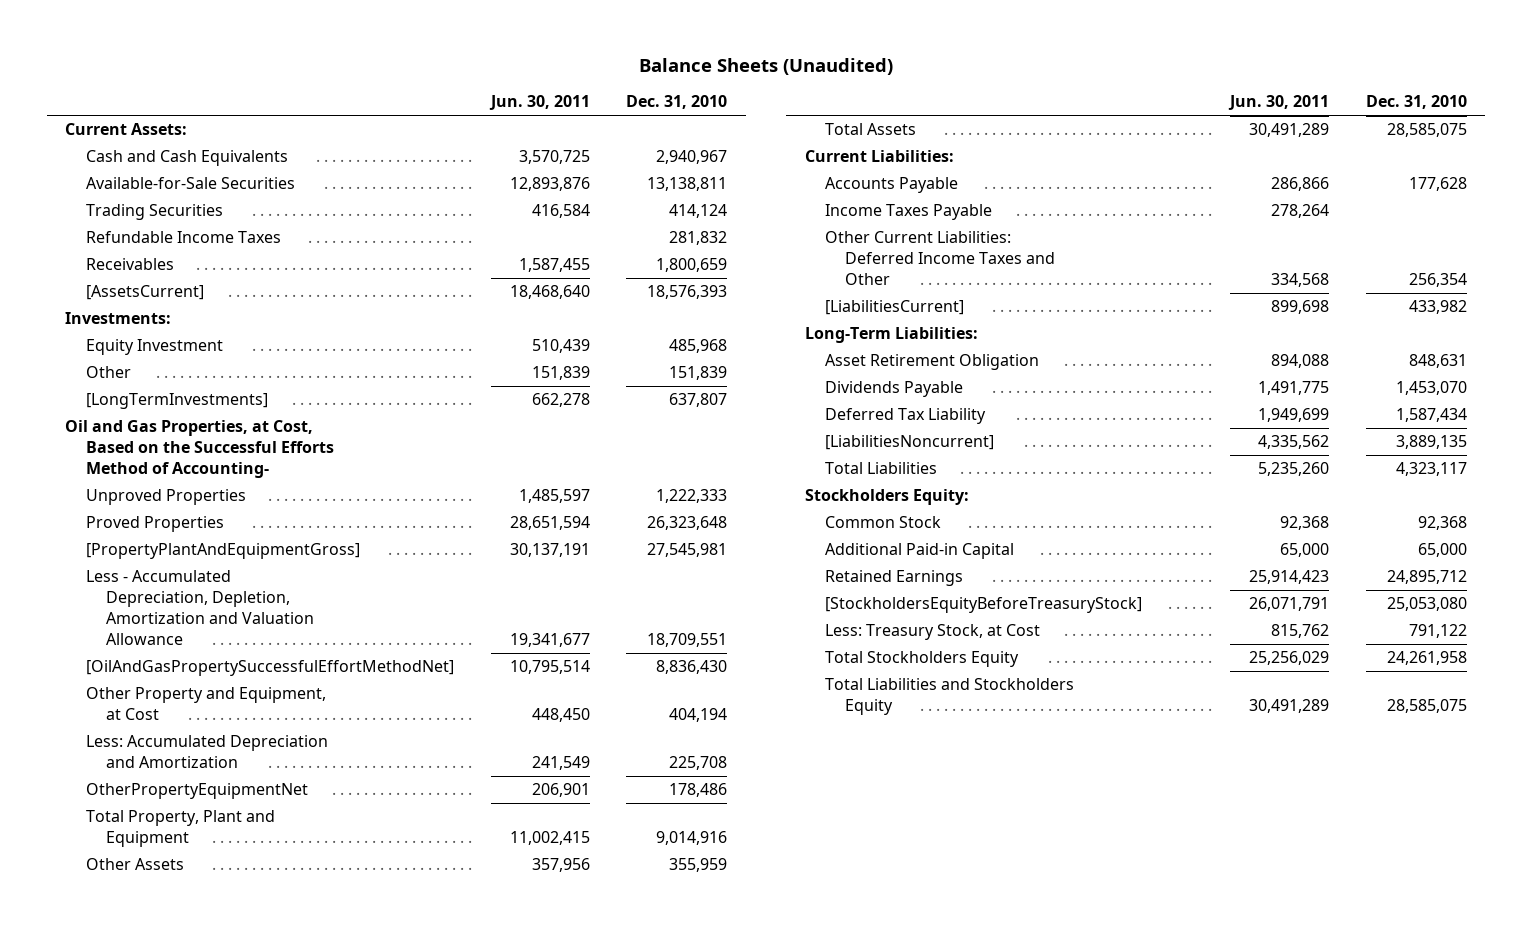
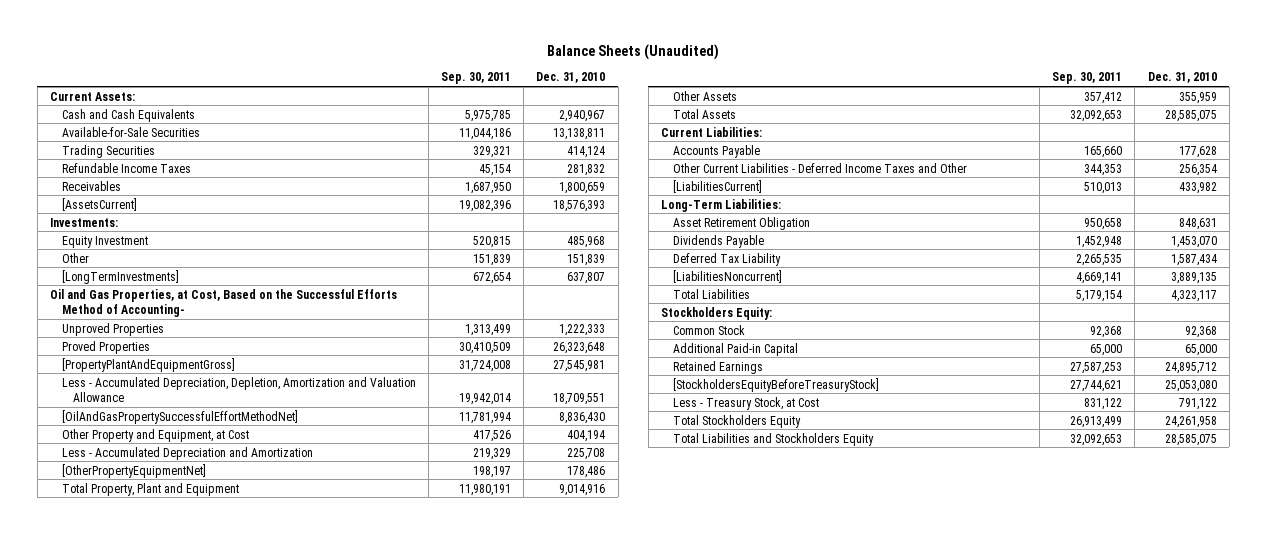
[488,95,590,111] Jun. 30, 2011 -> none
none -> [441,72,512,85] Sep. 30, 2011
[85,735,328,769] Less: Accumulated Depreciation and Amortization -> [61,446,313,460] Less - Accumulated Depreciation and Amortization
[85,783,308,800] OtherPropertyEquipmentNet -> [61,463,206,478] [OtherPropertyEquipmentNet]
[825,204,993,221] Income Taxes Payable -> none
[825,231,1056,285] Other Current Liabilities: Deferred Income Taxes and Other -> [672,162,967,173] Other Current Liabilities - Deferred Income Taxes and Other
[825,624,1041,641] Less: Treasury Stock, at Cost -> [672,396,819,410] Less - Treasury Stock, at Cost

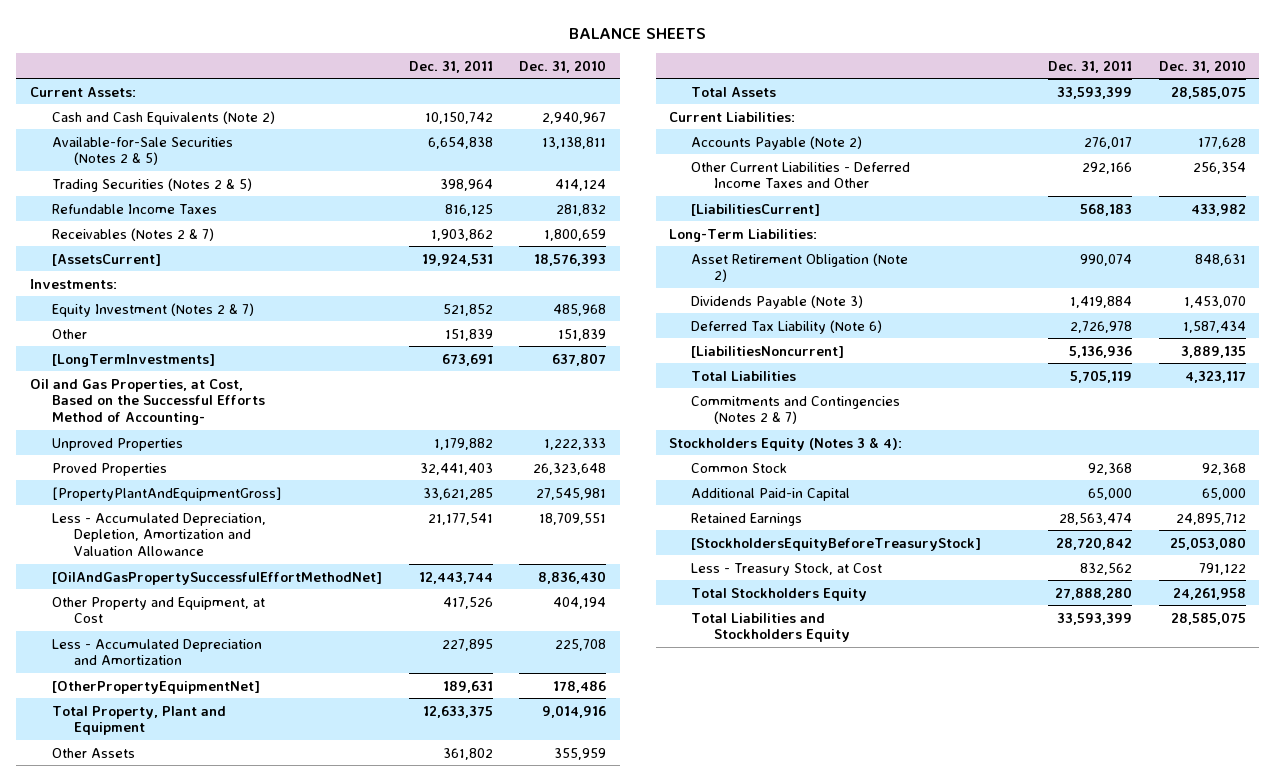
[547,43,720,60] Balance Sheets (Unaudited) -> [568,27,706,39] BALANCE SHEETS
[441,72,512,85] Sep. 30, 2011 -> none
none -> [408,59,493,73] Dec. 31, 2011
[61,108,195,122] Cash and Cash Equivalents -> [52,110,276,125] Cash and Cash Equivalents (Note 2)
[61,126,200,137] Available-for-Sale Securities -> [52,136,234,166] Available-for-Sale Securities (Notes 2 & 5)
[61,144,155,158] Trading Securities -> [52,177,253,192] Trading Securities (Notes 2 & 5)
[61,180,121,191] Receivables -> [52,227,215,241] Receivables (Notes 2 & 7)
[61,235,148,248] Equity Investment -> [52,302,255,317] Equity Investment (Notes 2 & 7)
[672,144,760,158] Accounts Payable -> [691,135,863,150] Accounts Payable (Note 2)
[672,216,810,230] Asset Retirement Obligation -> [691,252,909,283] Asset Retirement Obligation (Note 2)
[672,234,764,248] Dividends Payable -> [691,294,864,309] Dividends Payable (Note 3)
[672,252,781,266] Deferred Tax Liability -> [691,319,883,334] Deferred Tax Liability (Note 6)
none -> [691,395,901,425] Commitments and Contingencies (Notes 2 & 7)
[661,306,773,320] Stockholders Equity: -> [669,436,903,451] Stockholders Equity (Notes 3 & 4):

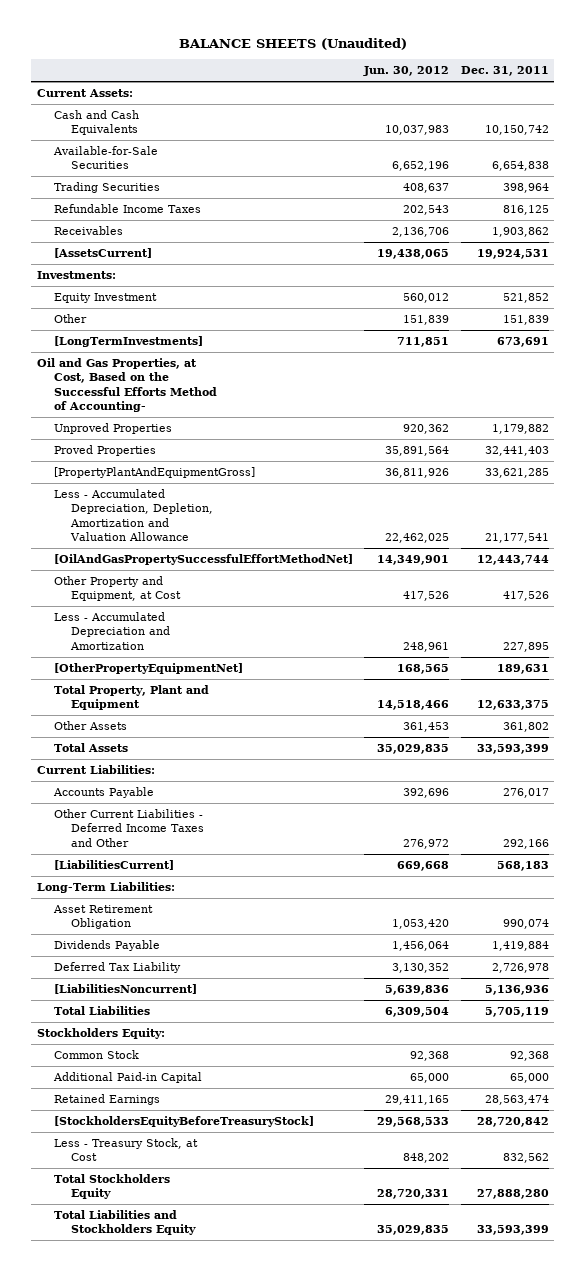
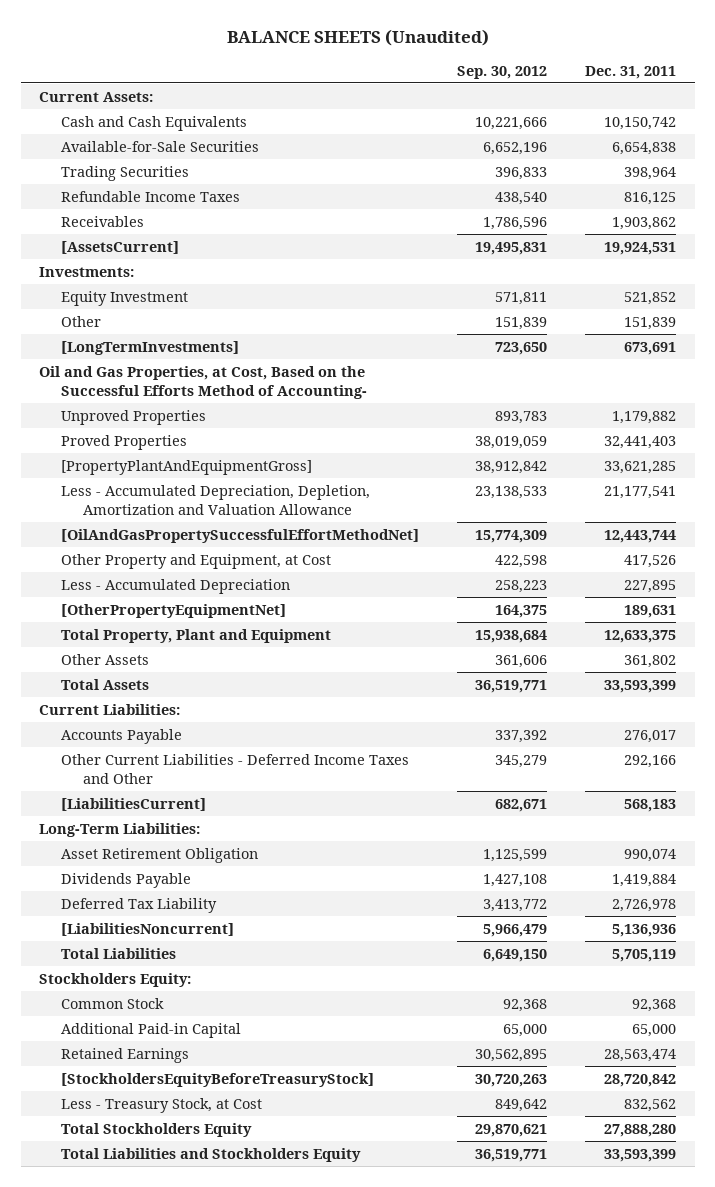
[363,66,450,77] Jun. 30, 2012 -> none
none -> [456,65,547,79] Sep. 30, 2012
[53,612,170,650] Less - Accumulated Depreciation and Amortization -> [61,578,291,594] Less - Accumulated Depreciation

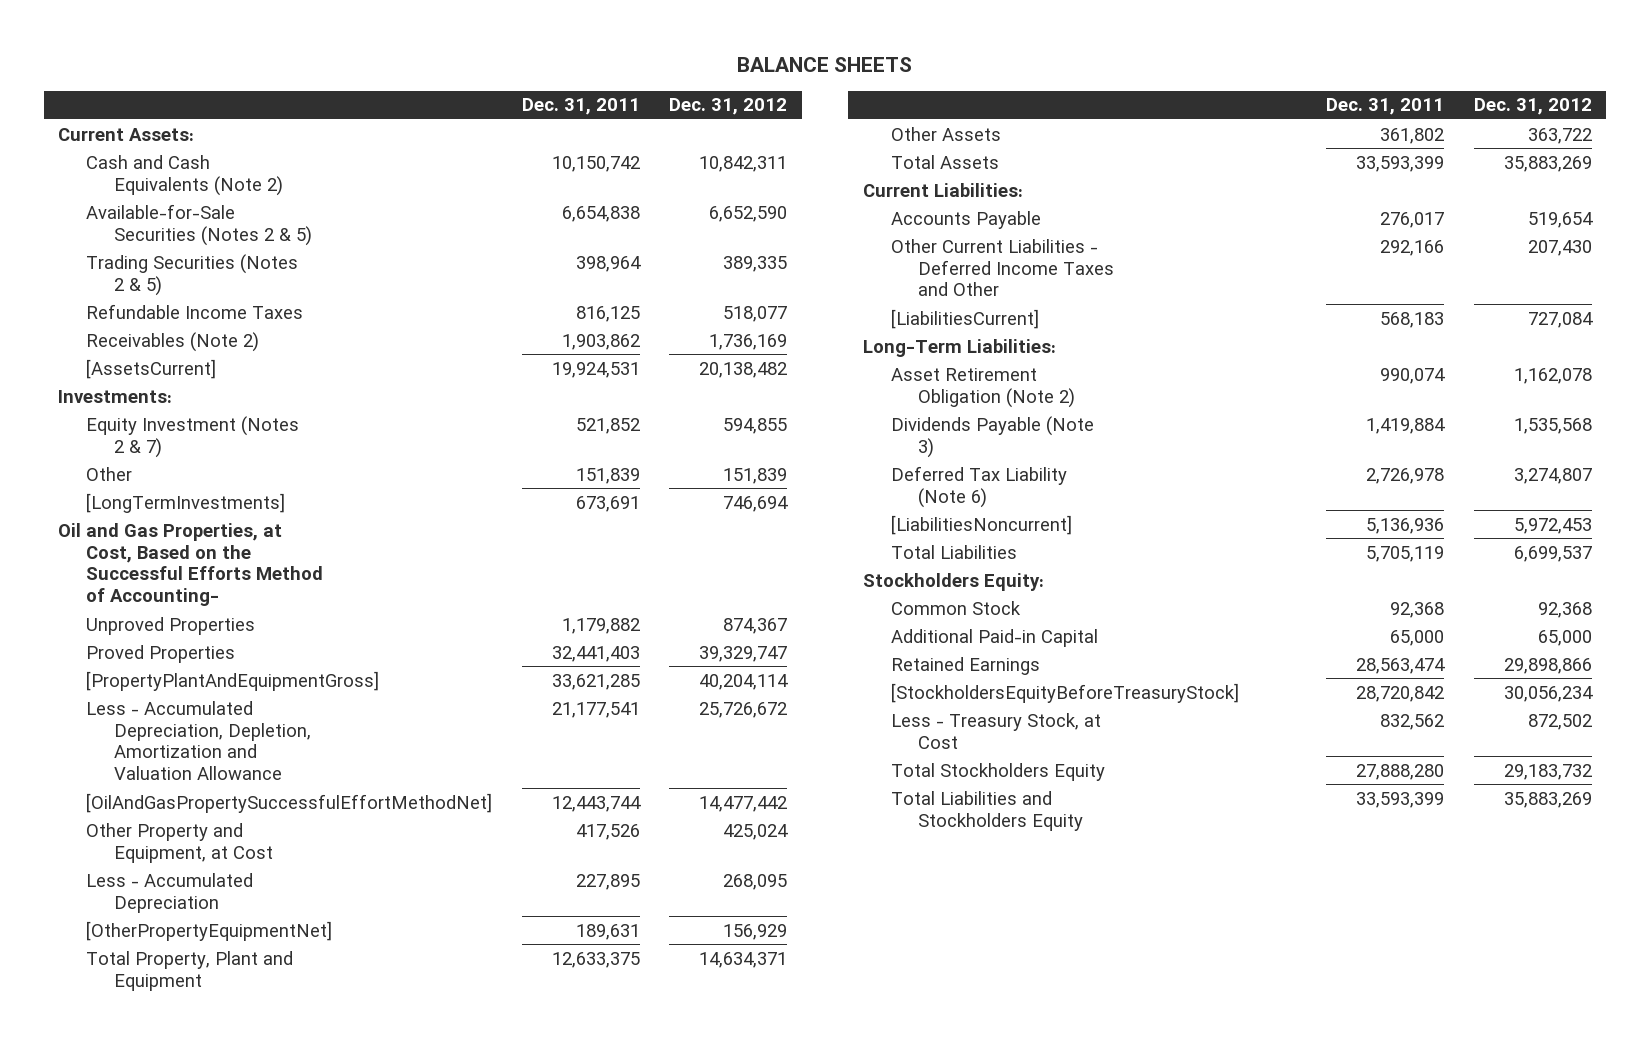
[226,29,489,47] BALANCE SHEETS (Unaudited) -> [737,57,913,73] BALANCE SHEETS
[456,65,547,79] Sep. 30, 2012 -> none
none -> [669,98,788,116] Dec. 31, 2012
[61,115,248,131] Cash and Cash Equivalents -> [86,154,284,196] Cash and Cash Equivalents (Note 2)
[61,140,260,152] Available-for-Sale Securities -> [86,203,313,246] Available-for-Sale Securities (Notes 2 & 5)
[61,165,190,181] Trading Securities -> [86,253,299,296] Trading Securities (Notes 2 & 5)
[61,215,145,227] Receivables -> [86,331,260,352] Receivables (Note 2)
[61,290,189,306] Equity Investment -> [86,415,300,458] Equity Investment (Notes 2 & 7)
[61,847,259,863] Asset Retirement Obligation -> [890,367,1076,408] Asset Retirement Obligation (Note 2)
[61,872,192,888] Dividends Payable -> [890,415,1094,458] Dividends Payable (Note 3)
[61,897,218,913] Deferred Tax Liability -> [890,465,1067,508] Deferred Tax Liability (Note 6)

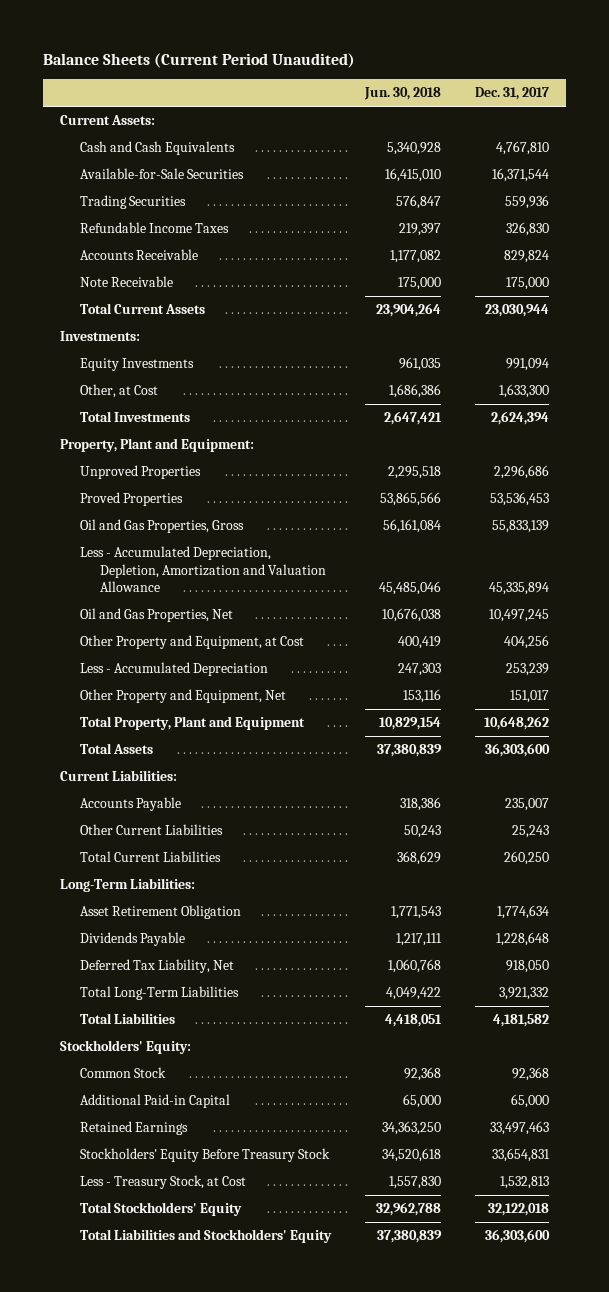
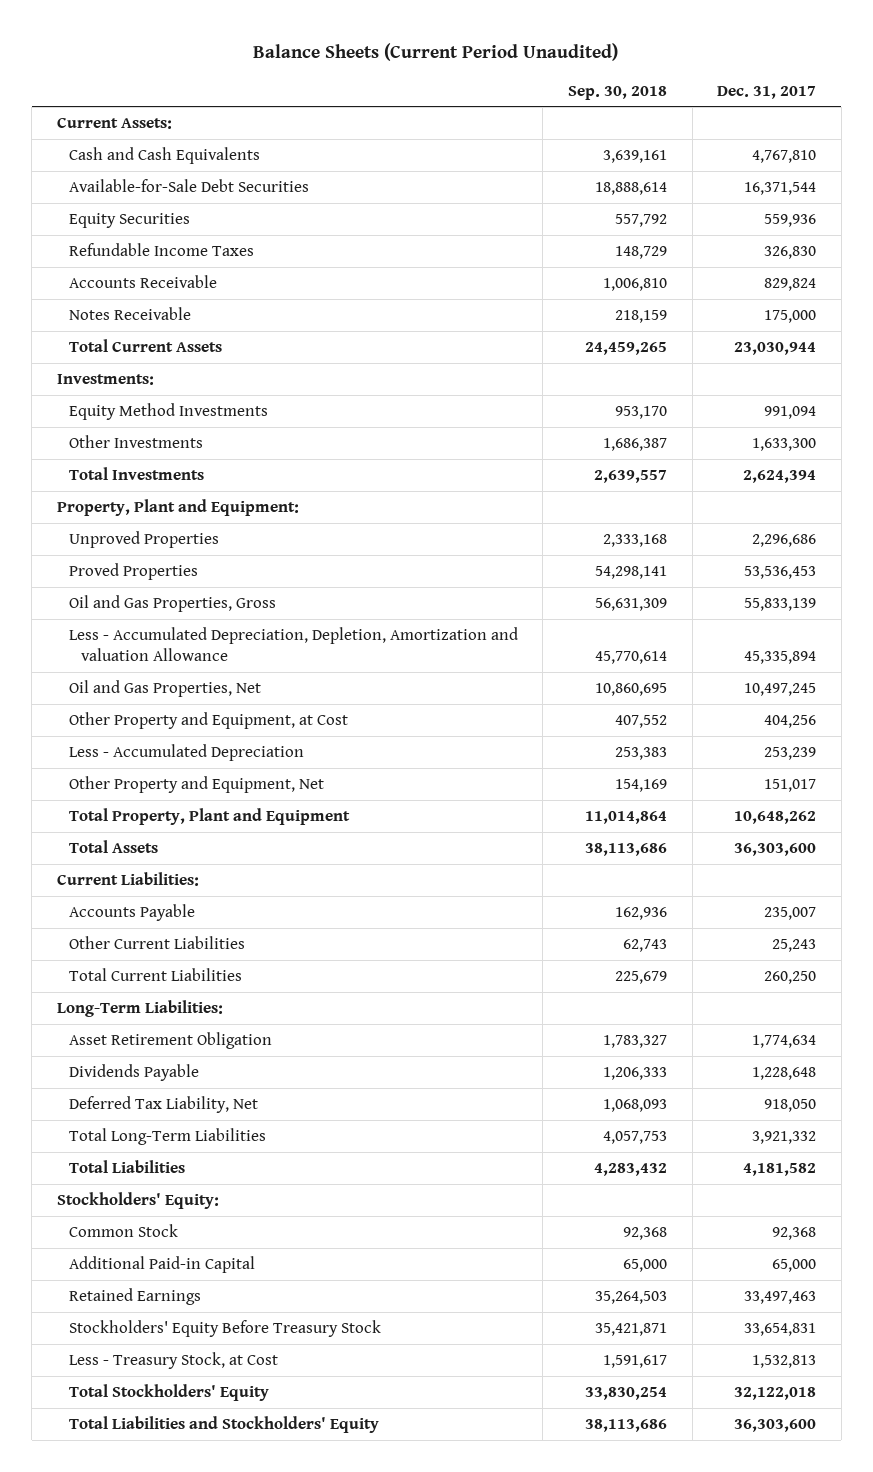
[364,87,442,101] Jun. 30, 2018 -> none
none -> [567,85,667,100] Sep. 30, 2018
[80,168,245,180] Available-for-Sale Securities -> [68,179,309,193] Available-for-Sale Debt Securities
[80,195,187,210] Trading Securities -> [68,213,190,229] Equity Securities
[80,276,174,288] Note Receivable -> [68,307,191,321] Notes Receivable
[80,358,195,372] Equity Investments -> [68,403,268,421] Equity Method Investments
[80,384,159,399] Other, at Cost -> [68,435,203,449] Other Investments
[80,546,327,593] Less - Accumulated Depreciation, Depletion, Amortization and Valuation Allowance -> [68,627,518,661] Less - Accumulated Depreciation, Depletion, Amortization and valuation Allowance

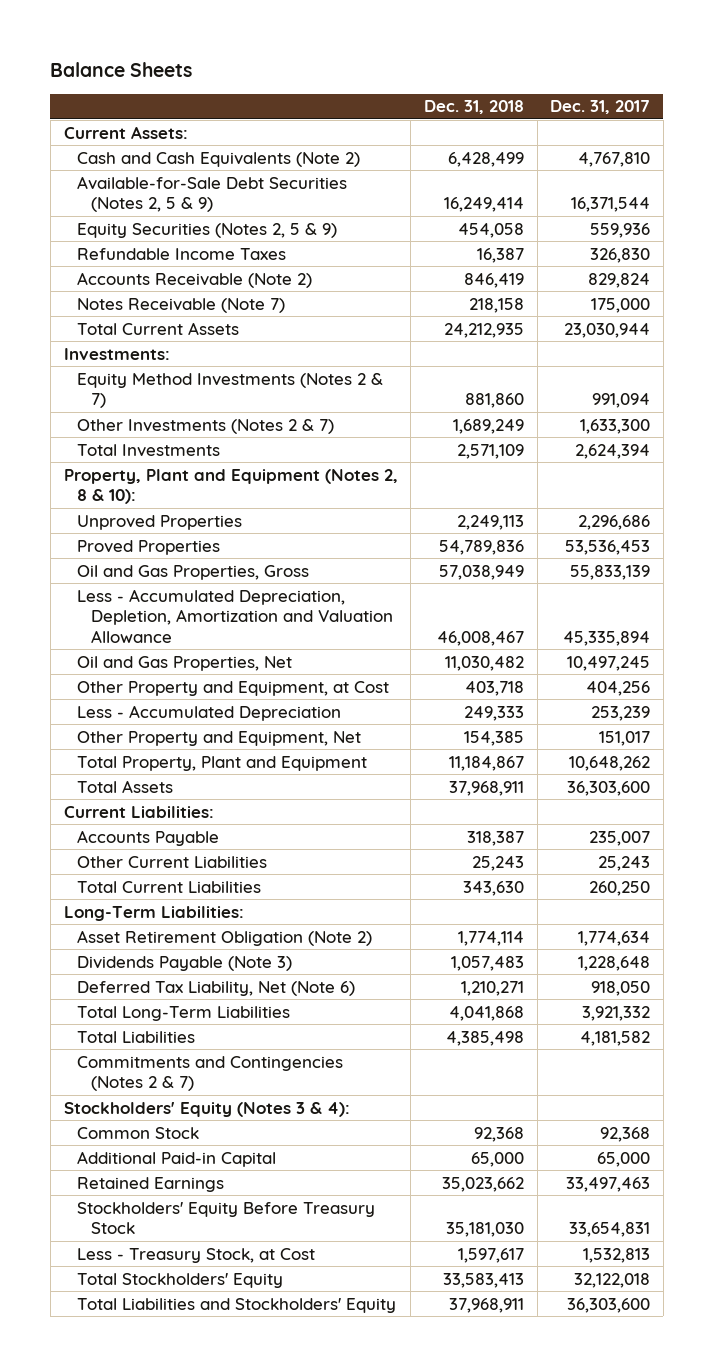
[253,42,619,61] Balance Sheets (Current Period Unaudited) -> [50,61,193,77] Balance Sheets
[567,85,667,100] Sep. 30, 2018 -> none
none -> [423,100,524,115] Dec. 31, 2018
[68,147,260,165] Cash and Cash Equivalents -> [77,151,361,167] Cash and Cash Equivalents (Note 2)
[68,179,309,193] Available-for-Sale Debt Securities -> [77,175,348,213] Available-for-Sale Debt Securities (Notes 2, 5 & 9)
[68,213,190,229] Equity Securities -> [77,222,338,238] Equity Securities (Notes 2, 5 & 9)
[68,275,217,289] Accounts Receivable -> [77,271,313,288] Accounts Receivable (Note 2)
[68,307,191,321] Notes Receivable -> [77,297,286,313] Notes Receivable (Note 7)
[68,403,268,421] Equity Method Investments -> [77,372,384,409] Equity Method Investments (Notes 2 & 7)
[68,435,203,449] Other Investments -> [77,418,335,434] Other Investments (Notes 2 & 7)
[56,499,299,517] Property, Plant and Equipment: -> [63,468,398,505] Property, Plant and Equipment (Notes 2, 8 & 10):
[68,627,518,661] Less - Accumulated Depreciation, Depletion, Amortization and valuation Allowance -> [77,588,393,643] Less - Accumulated Depreciation, Depletion, Amortization and Valuation Allowance
[68,1032,272,1050] Asset Retirement Obligation -> [77,929,373,946] Asset Retirement Obligation (Note 2)
[68,1064,199,1082] Dividends Payable -> [77,955,293,971] Dividends Payable (Note 3)
[68,1096,258,1114] Deferred Tax Liability, Net -> [77,980,356,996] Deferred Tax Liability, Net (Note 6)
none -> [77,1055,344,1092] Commitments and Contingencies (Notes 2 & 7)
[56,1192,219,1210] Stockholders' Equity: -> [63,1101,350,1117] Stockholders' Equity (Notes 3 & 4):

